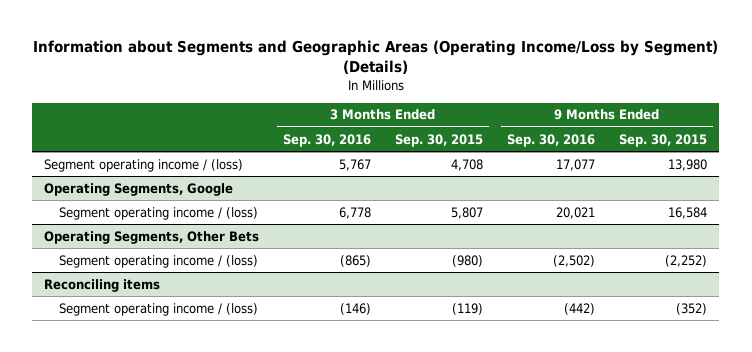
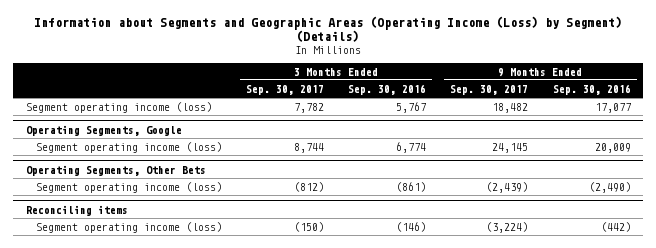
[32,40,718,75] Information about Segments and Geographic Areas (Operating Income/Loss by Segment) (Details) -> [34,16,623,43] Information about Segments and Geographic Areas (Operating Income (Loss) by Segment) (Details)
[395,133,484,147] Sep. 30, 2015 -> none
[619,133,708,147] Sep. 30, 2015 -> none
none -> [245,84,324,95] Sep. 30, 2017
none -> [450,84,529,95] Sep. 30, 2017
[44,158,244,172] Segment operating income / (loss) -> [25,101,212,113] Segment operating income (loss)
[59,206,259,220] Segment operating income / (loss) -> [35,141,222,153] Segment operating income (loss)
[339,206,372,219] 6,778 -> [396,141,427,153] 6,774
[556,206,596,219] 20,021 -> [594,142,631,153] 20,009
[59,254,259,268] Segment operating income / (loss) -> [35,181,222,193] Segment operating income (loss)
[340,254,372,267] (865) -> [396,181,427,192] (861)
[553,254,596,267] (2,502) -> [588,181,631,193] (2,490)
[59,302,259,316] Segment operating income / (loss) -> [35,221,222,233] Segment operating income (loss)

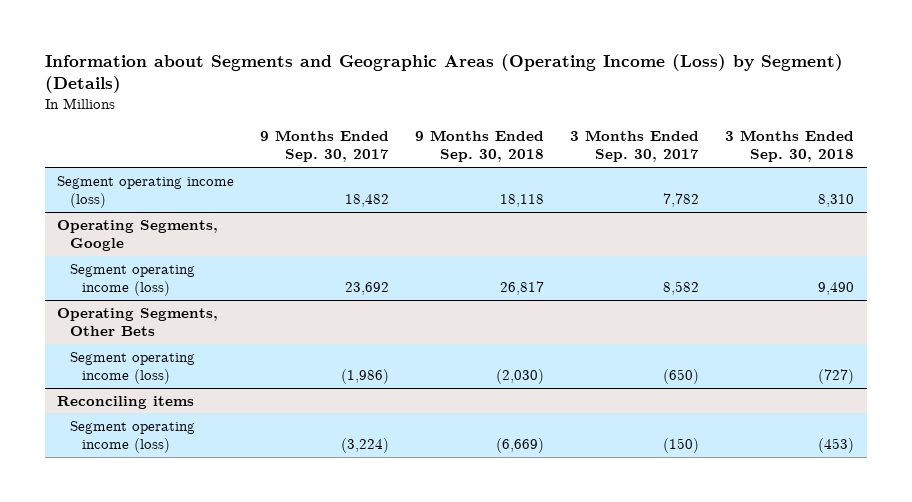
[348,83,427,95] Sep. 30, 2016 -> none
[552,83,631,95] Sep. 30, 2016 -> none
none -> [415,129,545,163] 9 Months Ended Sep. 30, 2018
none -> [725,129,855,163] 3 Months Ended Sep. 30, 2018
[293,142,324,153] 8,744 -> [663,281,700,296] 8,582
[492,142,529,153] 24,145 -> [345,282,390,296] 23,692
[293,181,324,192] (812) -> [663,369,700,385] (650)
[486,181,529,193] (2,439) -> [341,369,390,385] (1,986)

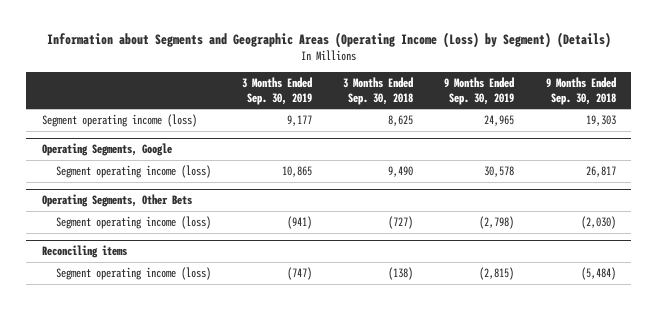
[260,129,390,163] 9 Months Ended Sep. 30, 2017 -> none
[570,129,700,163] 3 Months Ended Sep. 30, 2017 -> none
none -> [242,77,313,105] 3 Months Ended Sep. 30, 2019
none -> [444,77,515,105] 9 Months Ended Sep. 30, 2019
[500,194,545,208] 18,118 -> [585,114,616,126] 19,303
[818,194,855,208] 8,310 -> [388,114,414,126] 8,625
[496,438,545,454] (6,669) -> [580,266,616,280] (5,484)
[818,438,855,454] (453) -> [388,266,414,280] (138)

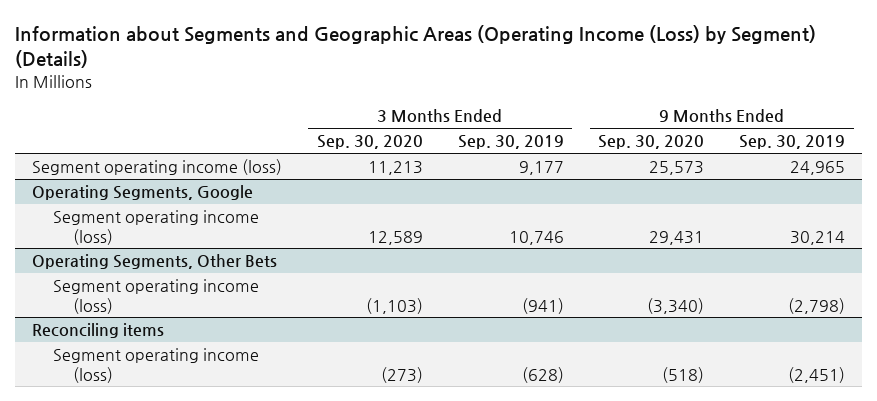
[343,77,414,105] 3 Months Ended Sep. 30, 2018 -> none
[545,77,616,105] 9 Months Ended Sep. 30, 2018 -> none
none -> [316,135,423,150] Sep. 30, 2020
none -> [598,135,705,150] Sep. 30, 2020
[282,165,313,177] 10,865 -> [508,230,564,245] 10,746
[484,165,515,177] 30,578 -> [790,230,846,245] 30,214
[287,266,313,280] (747) -> [521,366,564,383] (628)
[479,266,515,280] (2,815) -> [788,366,846,383] (2,451)

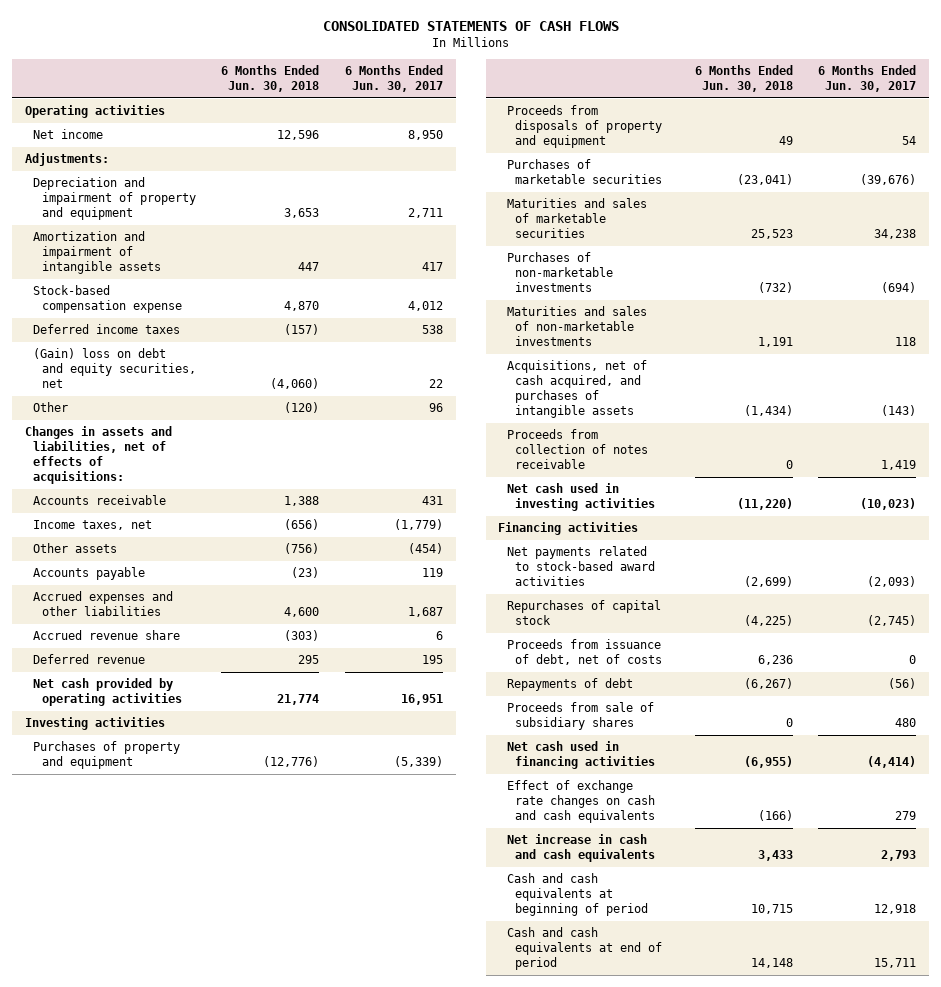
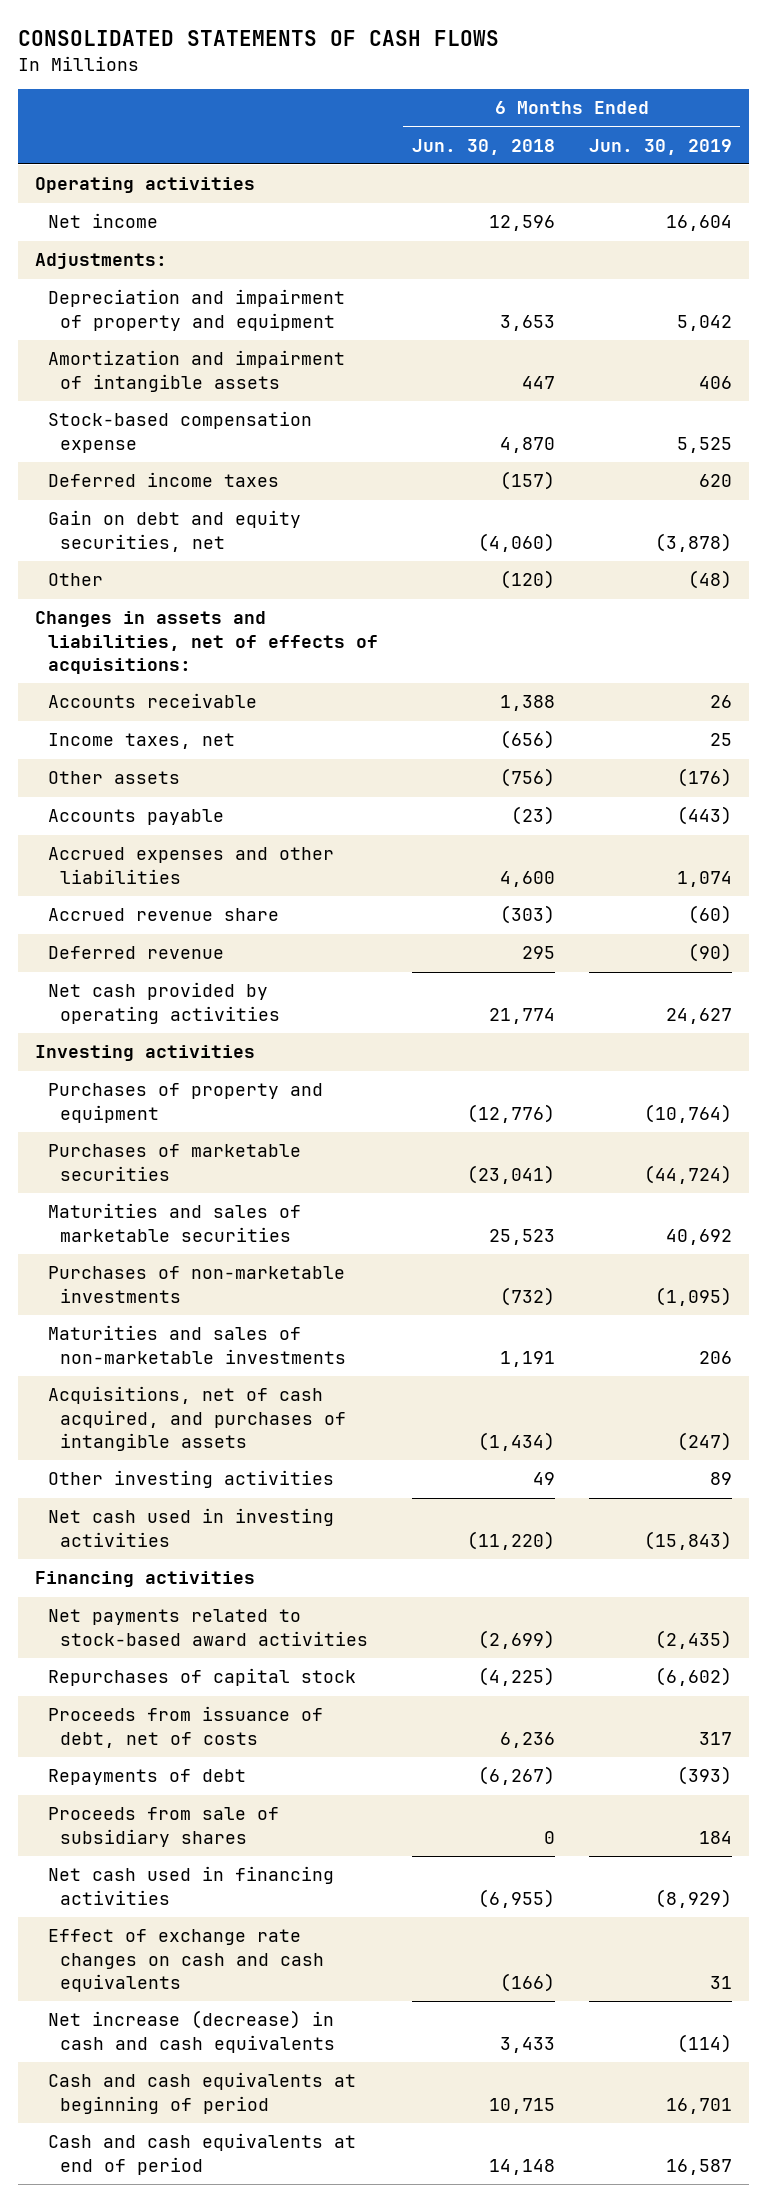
[344,65,443,93] 6 Months Ended Jun. 30, 2017 -> none
none -> [588,138,732,155] Jun. 30, 2019
[33,348,196,389] (Gain) loss on debt and equity securities, net -> [47,510,301,552] Gain on debt and equity securities, net
[506,105,663,149] Proceeds from disposals of property and equipment -> none
[506,429,649,470] Proceeds from collection of notes receivable -> none
none -> [47,1470,334,1489] Other investing activities
[506,834,656,863] Net increase in cash and cash equivalents -> [47,2010,336,2053] Net increase (decrease) in cash and cash equivalents

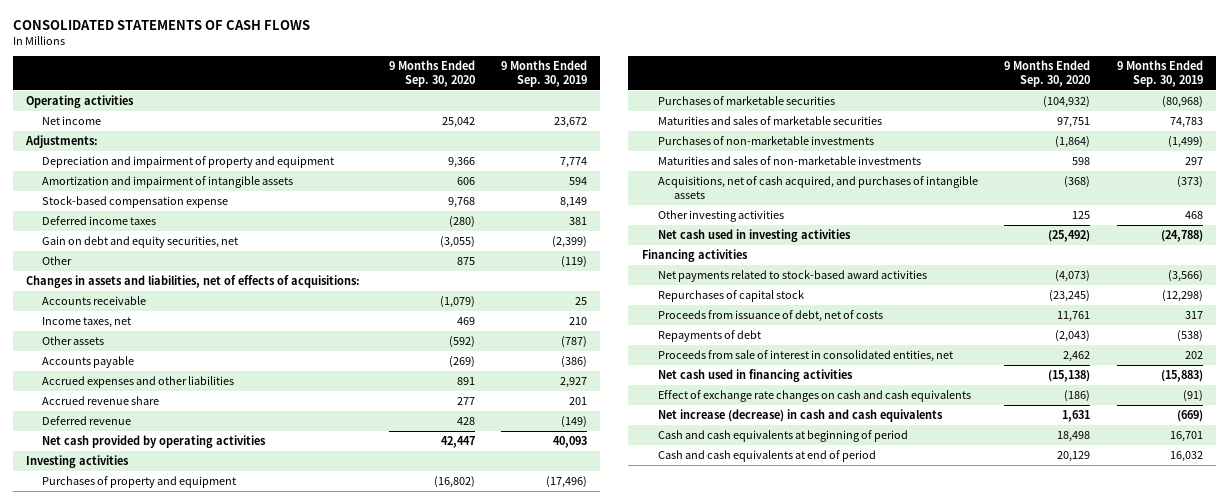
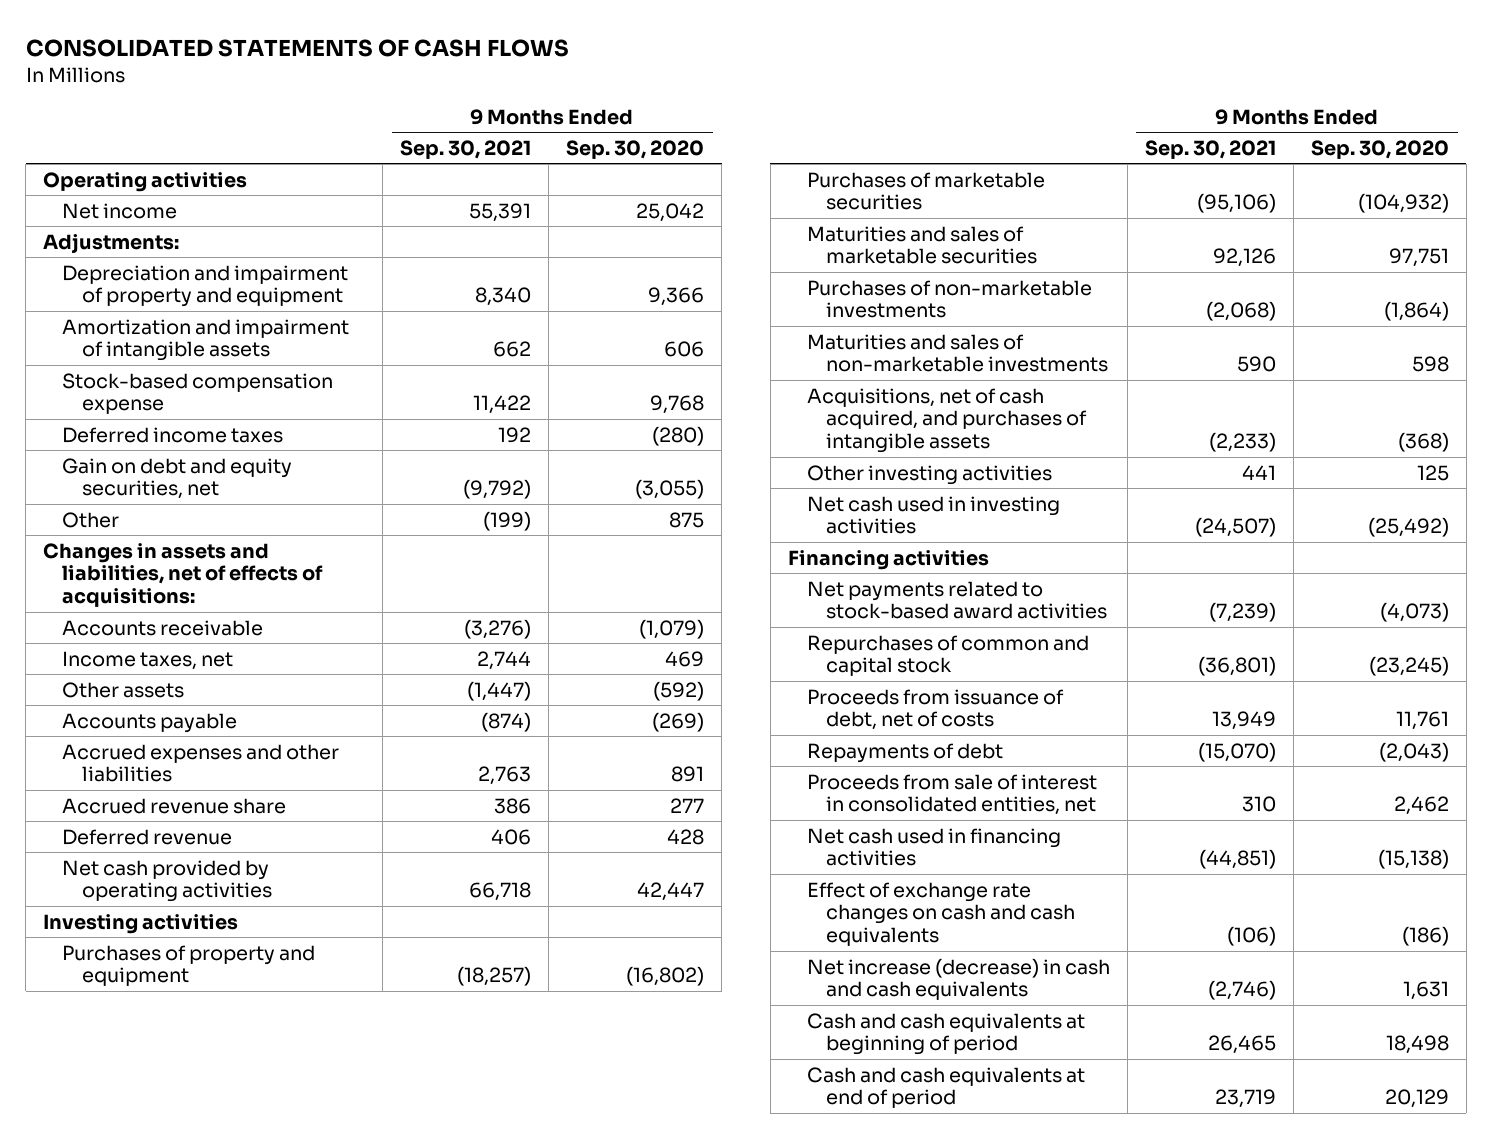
[501,60,588,87] 9 Months Ended Sep. 30, 2019 -> none
none -> [400,139,532,159] Sep. 30, 2021
[657,290,804,303] Repurchases of capital stock -> [806,634,1089,677] Repurchases of common and capital stock

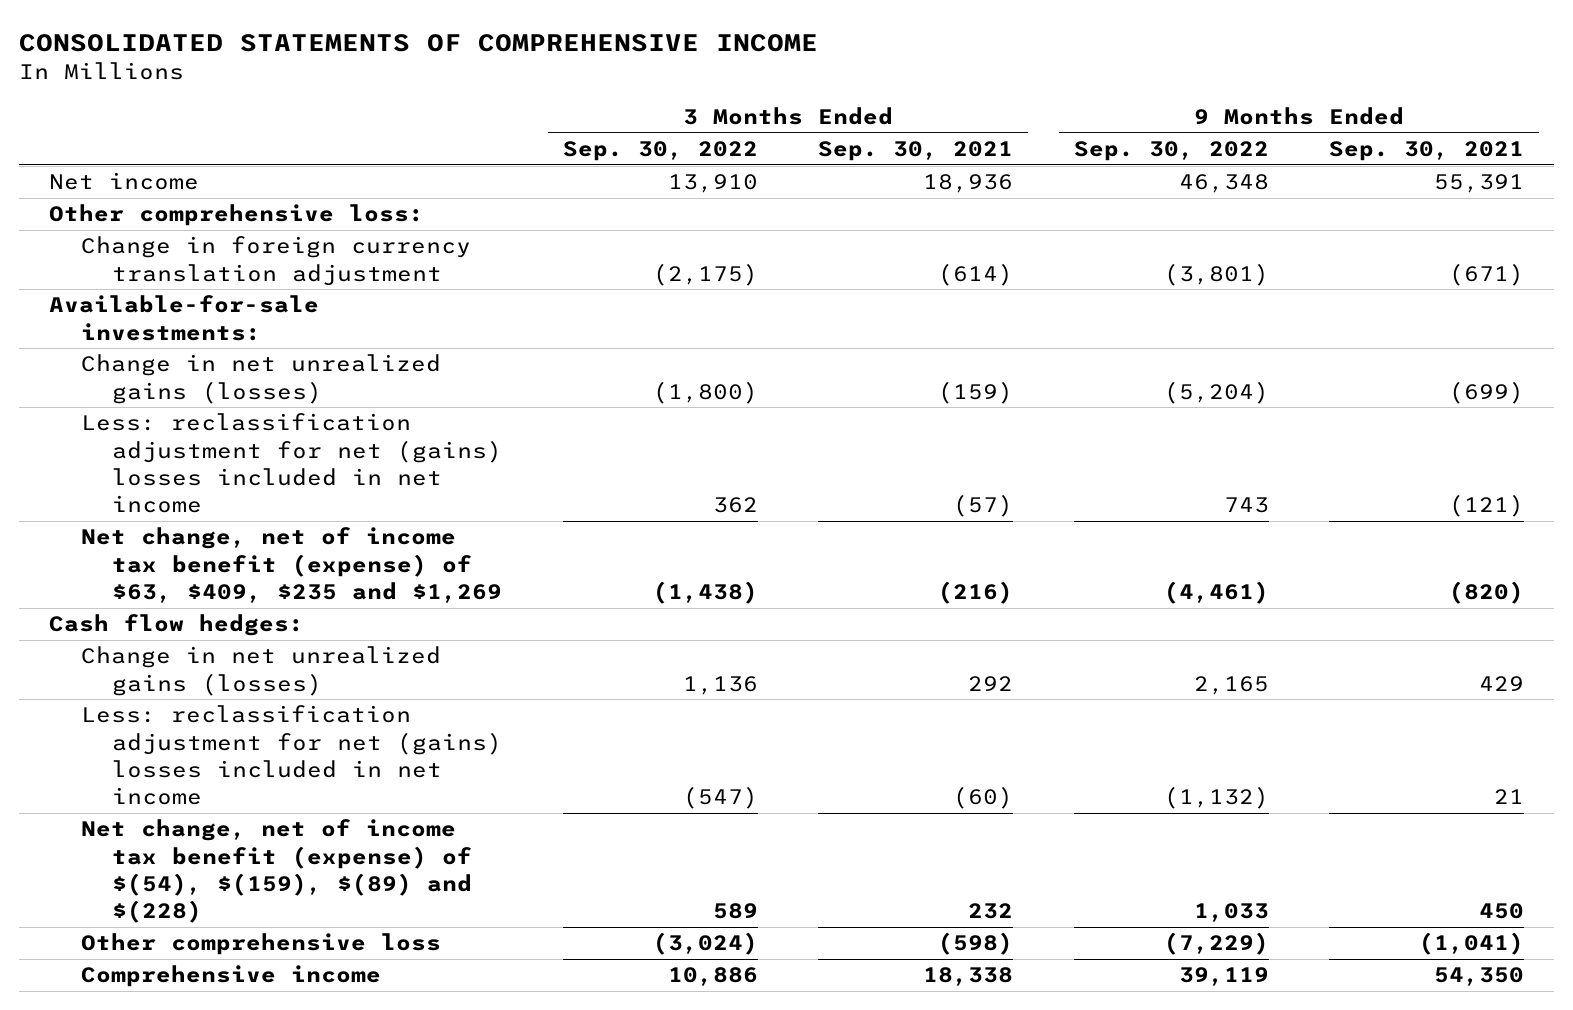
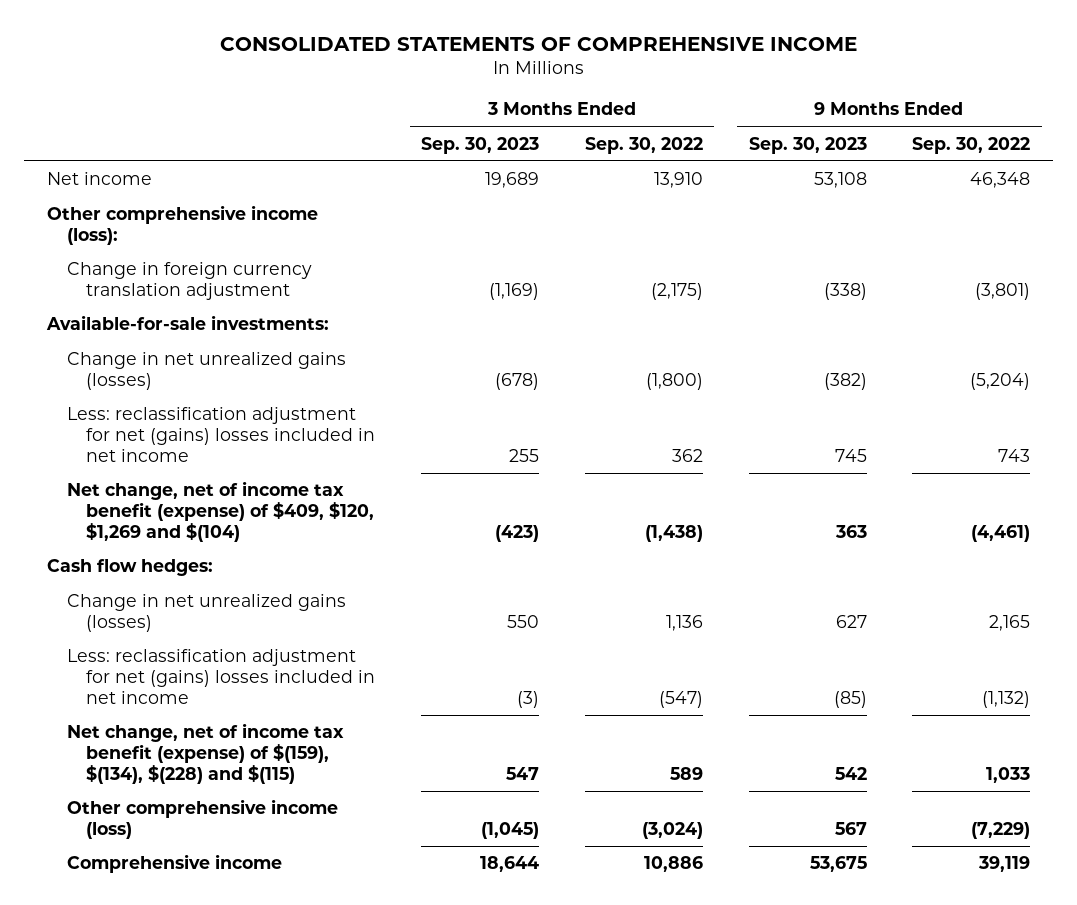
[818,141,1014,162] Sep. 30, 2021 -> none
[1329,141,1525,162] Sep. 30, 2021 -> none
none -> [421,136,540,154] Sep. 30, 2023
none -> [748,136,867,154] Sep. 30, 2023
[49,204,425,227] Other comprehensive loss: -> [47,205,319,246] Other comprehensive income (loss):
[80,527,503,603] Net change, net of income tax benefit (expense) of $63, $409, $235 and $1,269 -> [66,481,375,543] Net change, net of income tax benefit (expense) of $409, $120, $1,269 and $(104)
[80,819,473,923] Net change, net of income tax benefit (expense) of $(54), $(159), $(89) and $(228) -> [66,723,344,785] Net change, net of income tax benefit (expense) of $(159), $(134), $(228) and $(115)
[80,933,441,956] Other comprehensive loss -> [66,799,338,840] Other comprehensive income (loss)

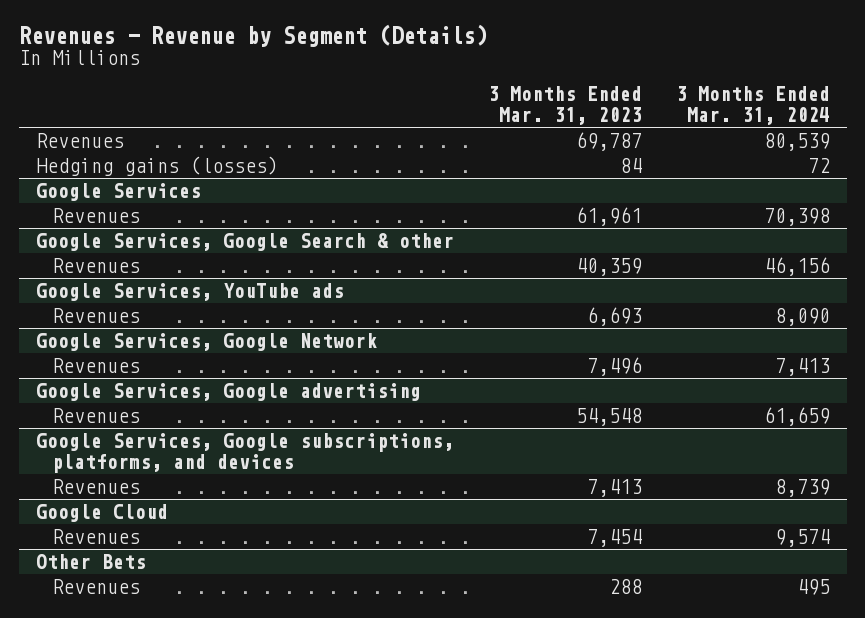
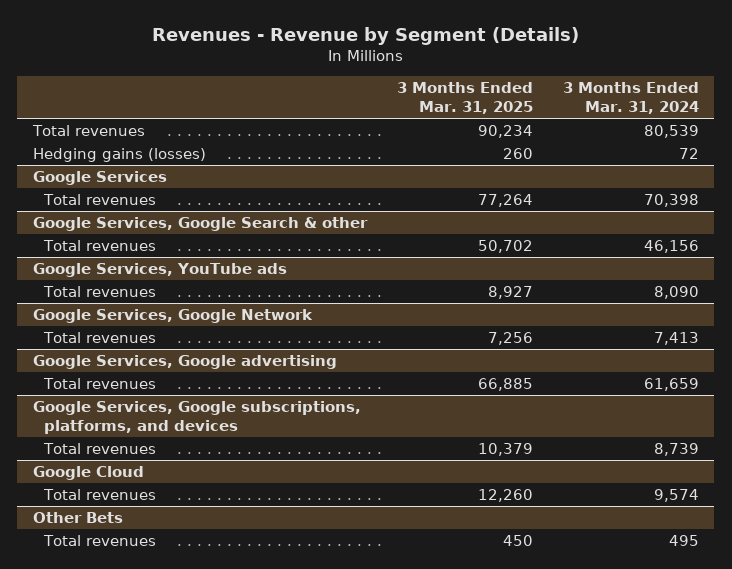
[487,86,642,126] 3 Months Ended Mar. 31, 2023 -> none
none -> [396,82,533,115] 3 Months Ended Mar. 31, 2025
[35,132,124,148] Revenues -> [31,124,145,136] Total revenues
[52,207,141,223] Revenues -> [42,193,156,205] Total revenues
[52,257,141,273] Revenues -> [42,239,156,251] Total revenues
[52,307,141,323] Revenues -> [42,285,156,297] Total revenues
[52,357,141,373] Revenues -> [42,331,156,343] Total revenues
[52,407,141,423] Revenues -> [42,377,156,389] Total revenues
[52,478,141,494] Revenues -> [42,442,156,454] Total revenues
[52,528,141,544] Revenues -> [42,488,156,500] Total revenues
[52,578,141,594] Revenues -> [42,534,156,546] Total revenues

